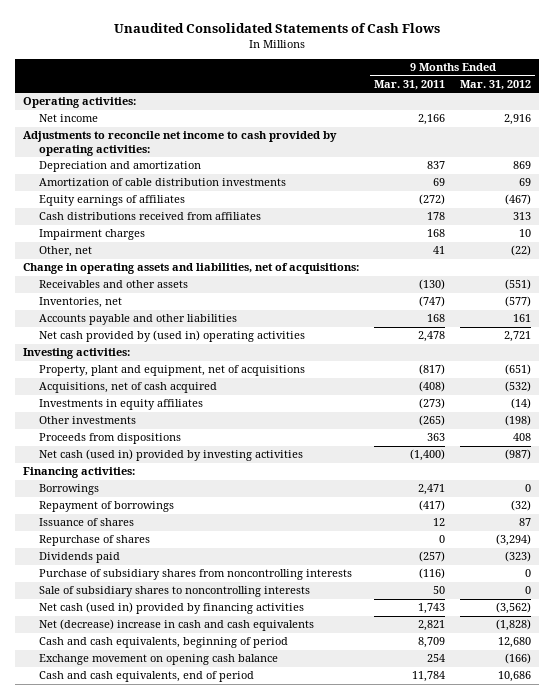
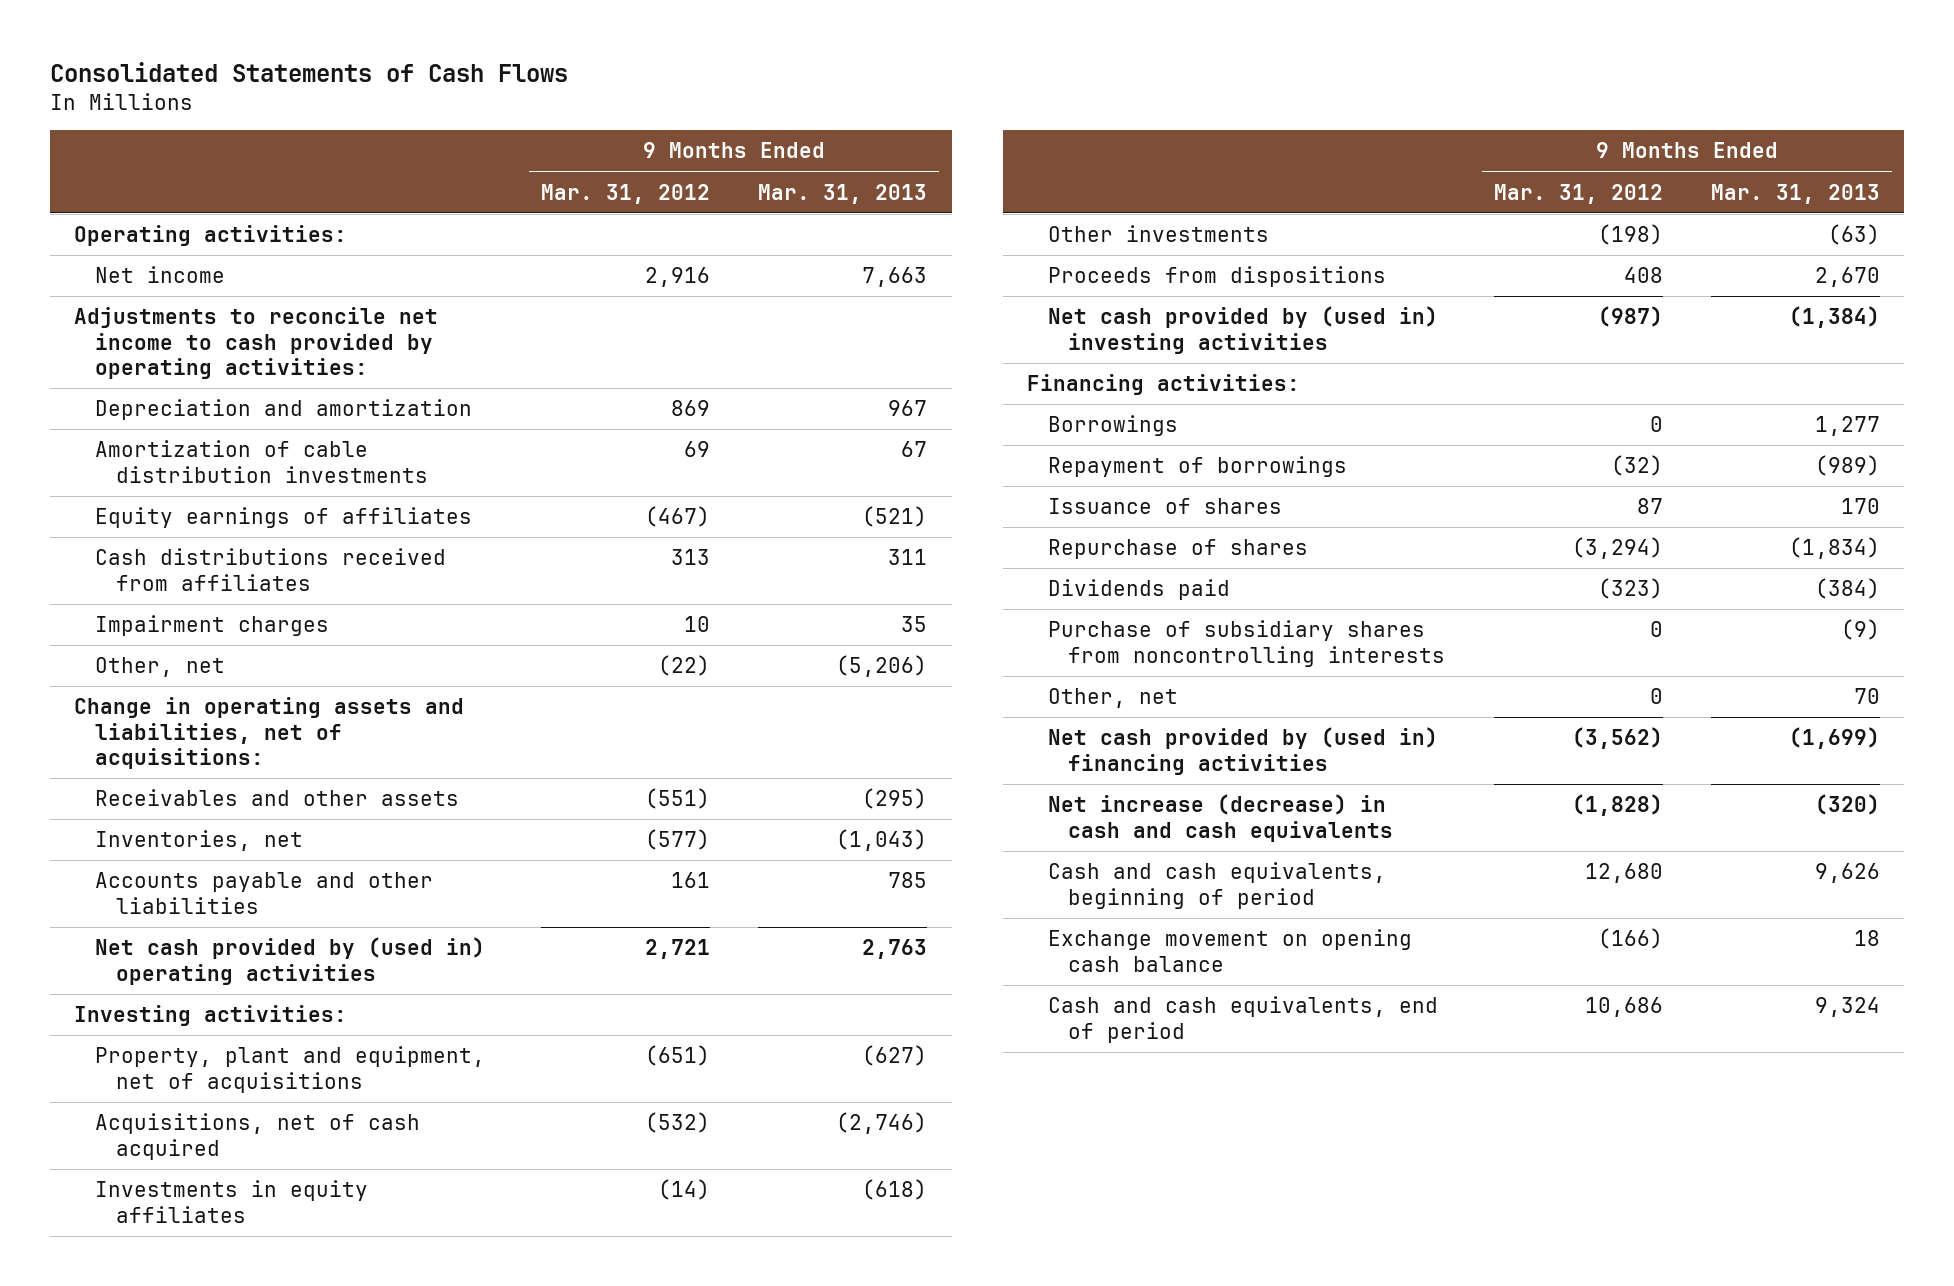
[114,22,441,33] Unaudited Consolidated Statements of Cash Flows -> [50,62,569,83] Consolidated Statements of Cash Flows
[374,80,446,91] Mar. 31, 2011 -> none
none -> [758,183,928,204] Mar. 31, 2013
[39,449,304,462] Net cash (used in) provided by investing activities -> [1047,306,1438,354] Net cash provided by (used in) investing activities
[39,586,311,598] Sale of subsidiary shares to noncontrolling interests -> none
none -> [1047,688,1178,709] Other, net
[39,602,305,615] Net cash (used in) provided by financing activities -> [1047,727,1438,775] Net cash provided by (used in) financing activities
[39,619,315,632] Net (decrease) increase in cash and cash equivalents -> [1047,794,1394,842] Net increase (decrease) in cash and cash equivalents

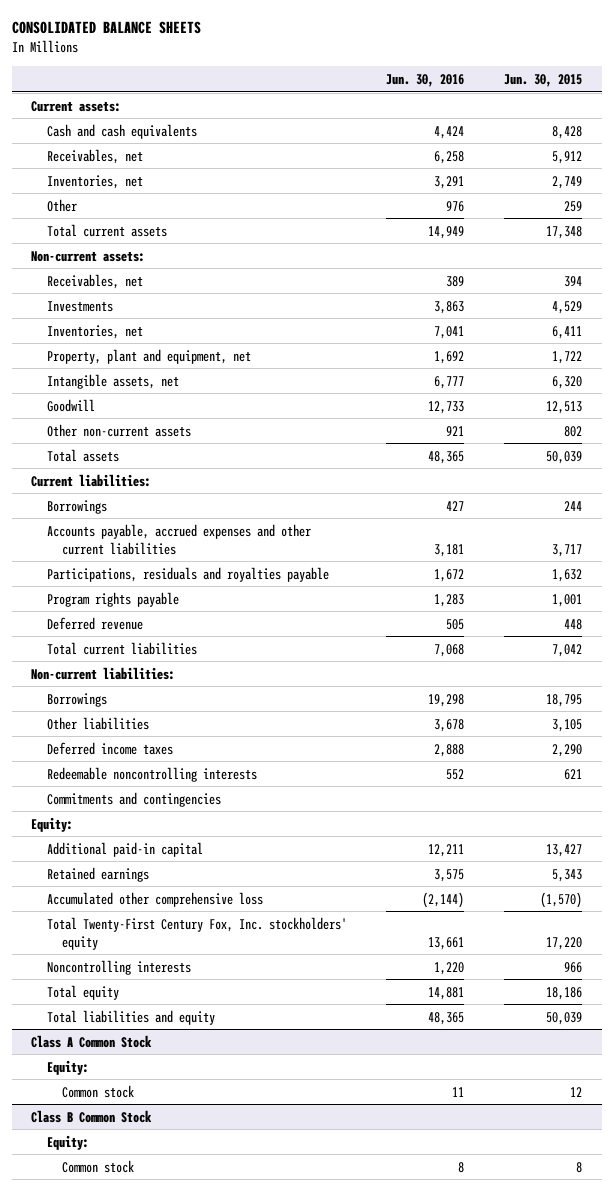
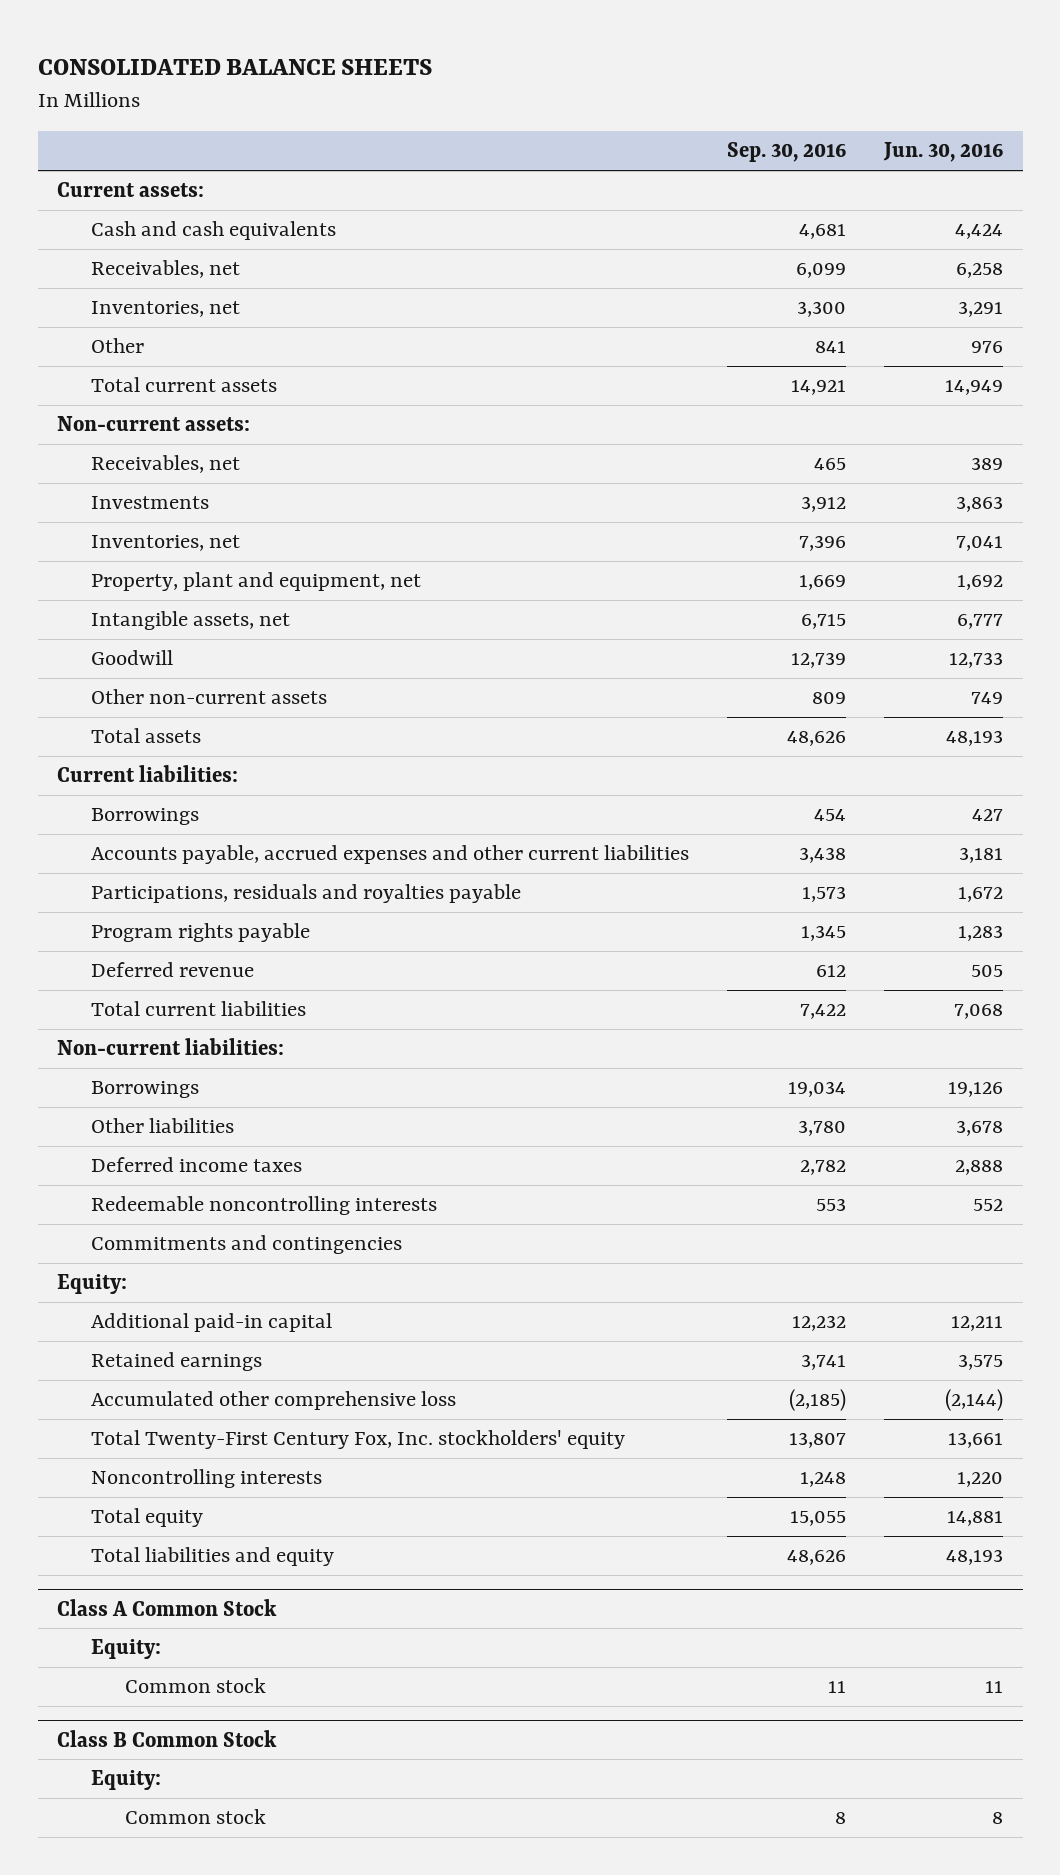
[503,73,582,87] Jun. 30, 2015 -> none
none -> [727,142,847,163] Sep. 30, 2016
[446,425,465,436] 921 -> [971,692,1004,705] 749
[428,450,465,464] 48,365 -> [946,730,1004,747] 48,193
[428,693,465,707] 19,298 -> [948,1082,1004,1098] 19,126
[428,1011,465,1025] 48,365 -> [946,1549,1004,1566] 48,193

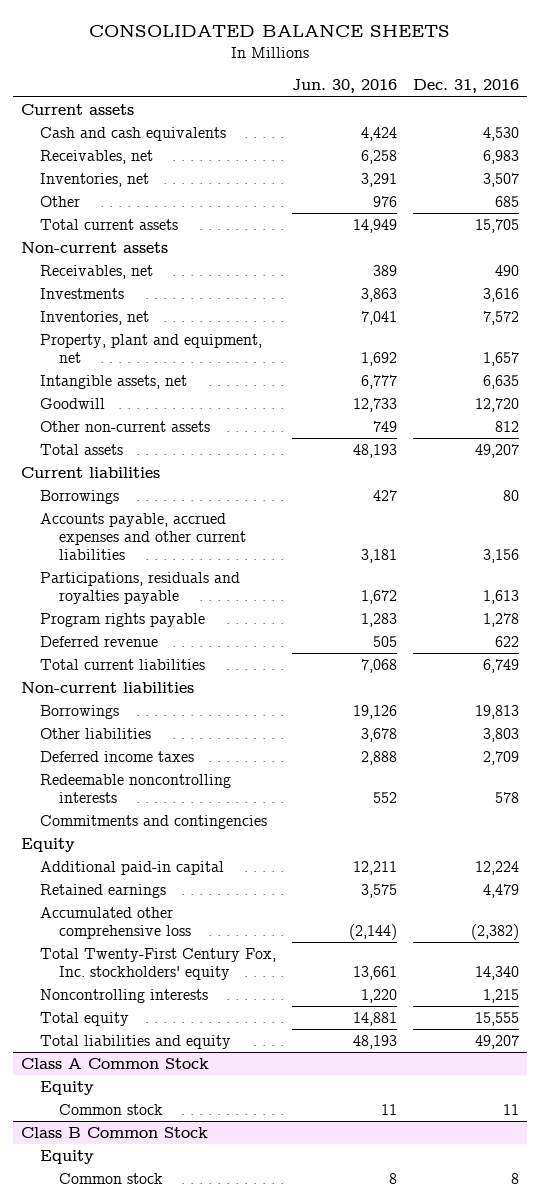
[727,142,847,163] Sep. 30, 2016 -> none
none -> [413,79,520,94] Dec. 31, 2016
[56,182,204,198] Current assets: -> [21,103,135,115] Current assets
[56,416,250,432] Non-current assets: -> [21,241,169,253] Non-current assets
[56,765,238,783] Current liabilities: -> [21,466,161,478] Current liabilities
[56,1038,284,1056] Non-current liabilities: -> [21,681,195,693] Non-current liabilities
[56,1274,127,1295] Equity: -> [21,837,76,852] Equity
[91,1639,162,1660] Equity: -> [40,1080,95,1095] Equity
[91,1770,162,1791] Equity: -> [40,1149,95,1164] Equity

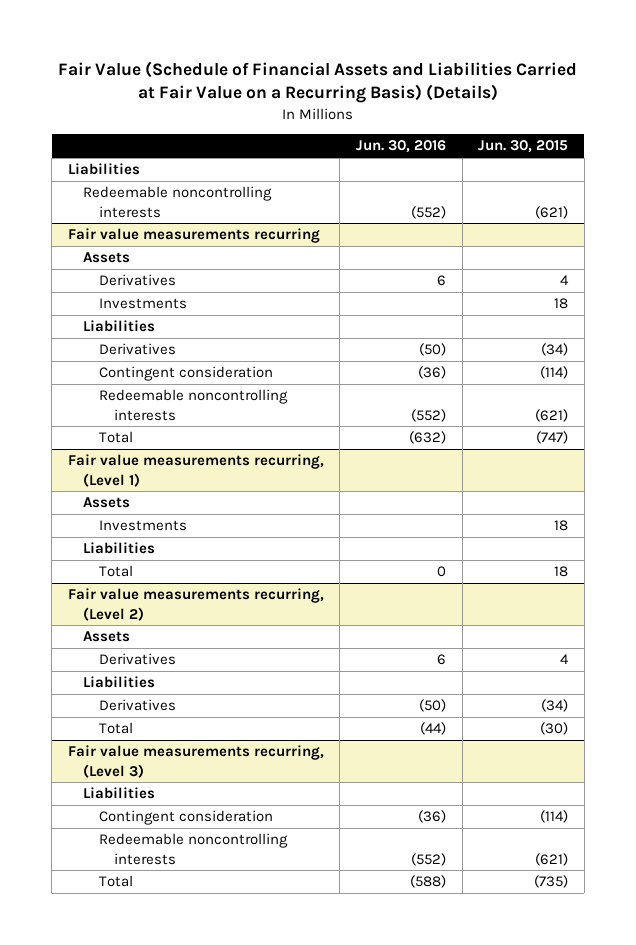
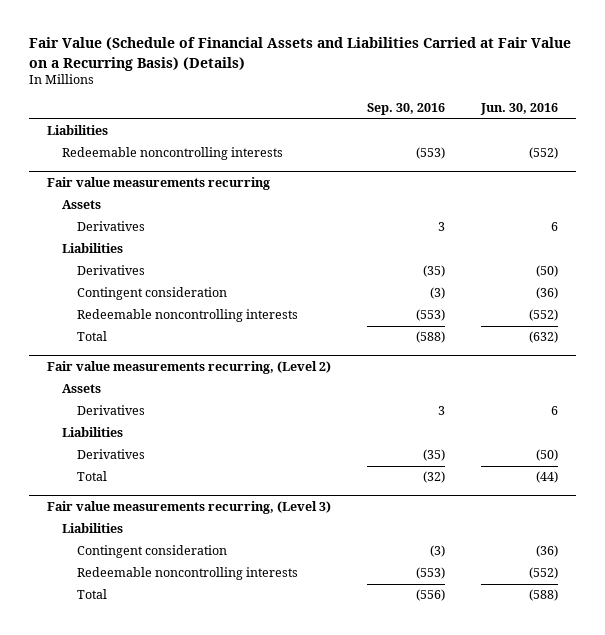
[478,140,569,154] Jun. 30, 2015 -> none
none -> [367,103,446,116] Sep. 30, 2016
[98,298,187,310] Investments -> none
[67,454,324,487] Fair value measurements recurring, (Level 1) -> none
[83,497,131,509] Assets -> none
[98,520,187,532] Investments -> none
[83,542,156,555] Liabilities -> none
[98,565,133,578] Total -> none

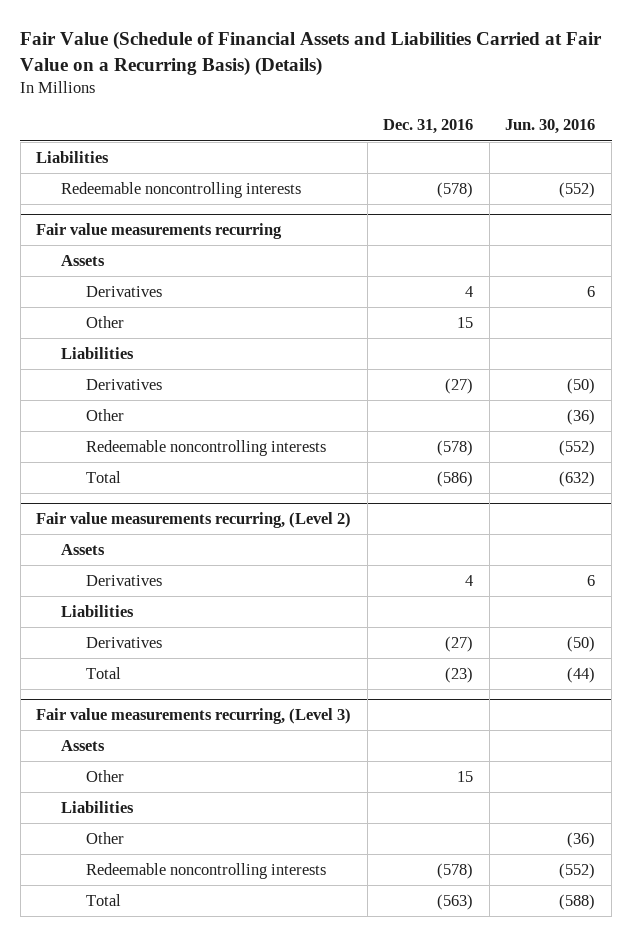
[367,103,446,116] Sep. 30, 2016 -> none
none -> [383,119,474,135] Dec. 31, 2016
none -> [86,316,125,329] Other
[77,287,228,301] Contingent consideration -> none
none -> [86,409,125,422] Other
none -> [61,740,106,752] Assets
none -> [86,770,125,783] Other
[77,545,228,559] Contingent consideration -> none
none -> [86,832,125,845] Other

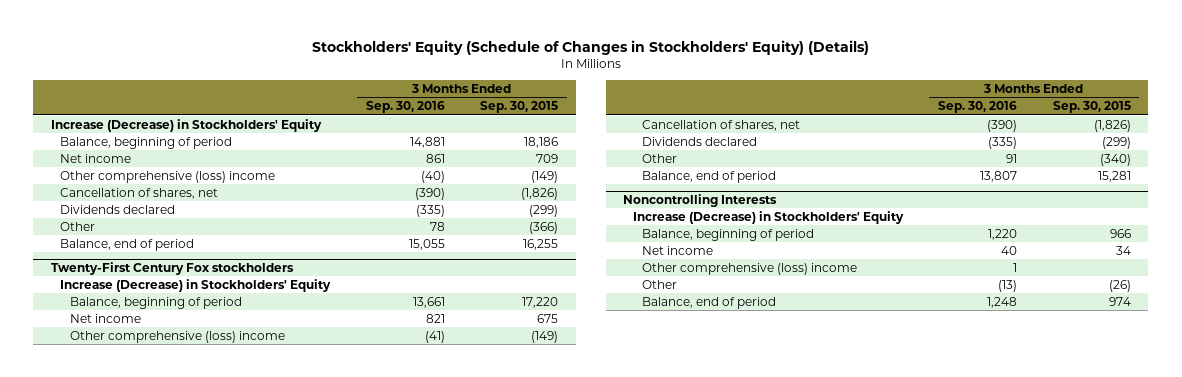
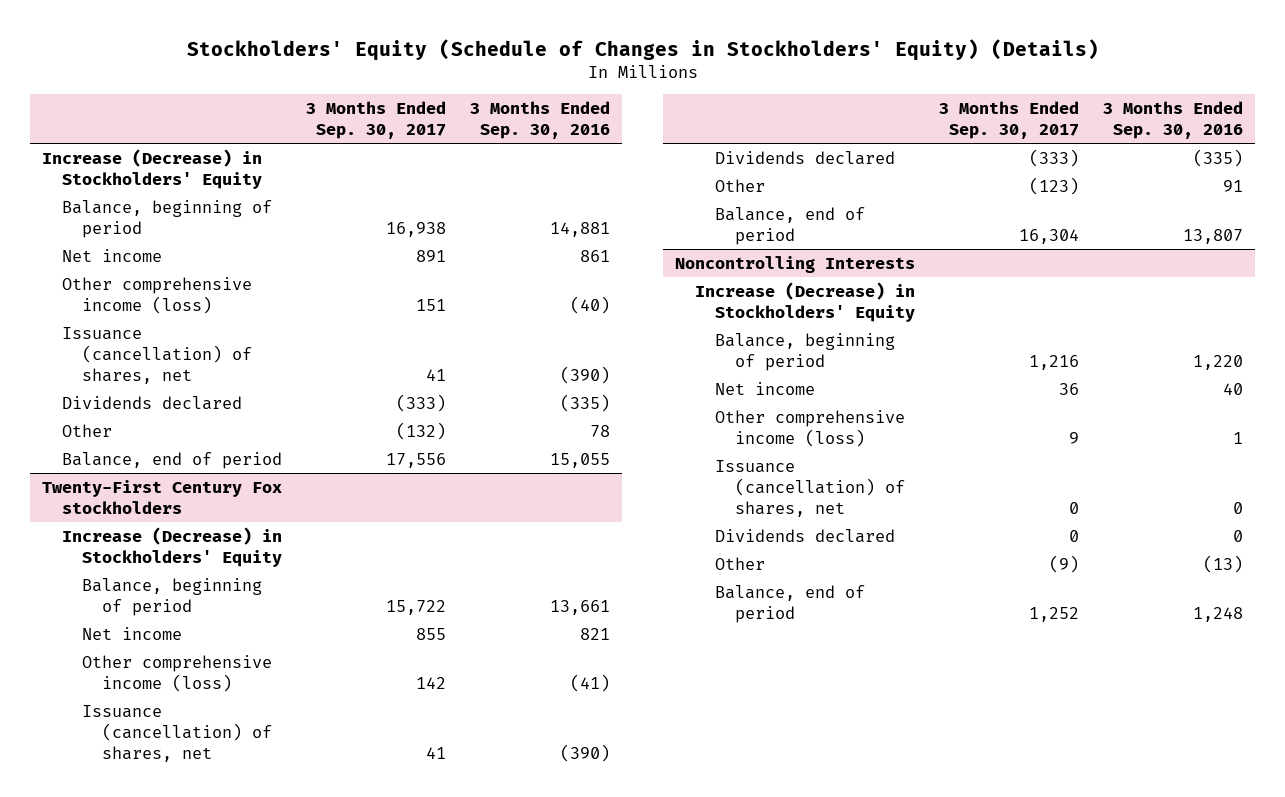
[480,101,559,114] Sep. 30, 2015 -> none
none -> [306,100,447,139] 3 Months Ended Sep. 30, 2017
[60,170,276,183] Other comprehensive (loss) income -> [62,276,253,314] Other comprehensive income (loss)
[60,187,219,199] Cancellation of shares, net -> [62,326,253,384] Issuance (cancellation) of shares, net
[69,330,285,343] Other comprehensive (loss) income -> [82,654,273,692] Other comprehensive income (loss)
[641,119,800,131] Cancellation of shares, net -> [82,704,273,762] Issuance (cancellation) of shares, net
[641,262,857,275] Other comprehensive (loss) income -> [715,409,906,447] Other comprehensive income (loss)
none -> [715,459,906,517] Issuance (cancellation) of shares, net
none -> [715,528,896,543] Dividends declared

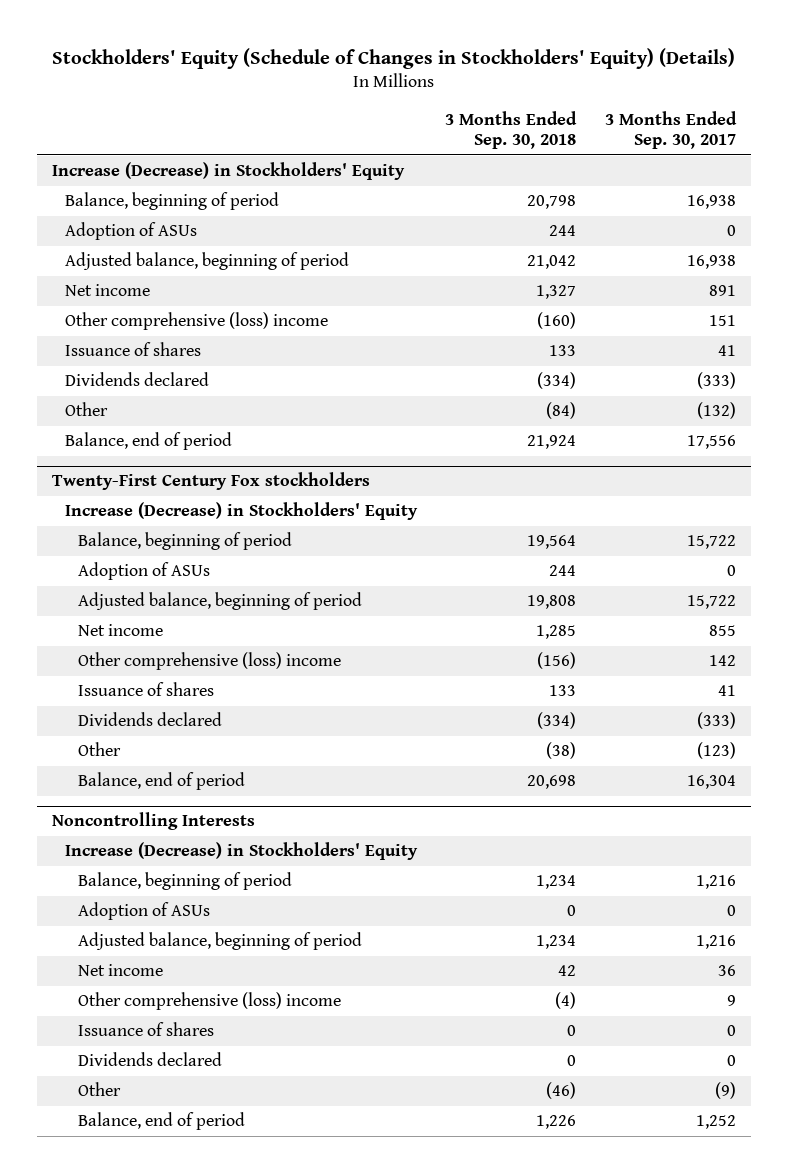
[470,100,611,139] 3 Months Ended Sep. 30, 2016 -> none
none -> [445,111,578,150] 3 Months Ended Sep. 30, 2018
none -> [64,222,197,241] Adoption of ASUs
none -> [64,252,349,271] Adjusted balance, beginning of period
[62,276,253,314] Other comprehensive income (loss) -> [64,312,328,331] Other comprehensive (loss) income
[62,326,253,384] Issuance (cancellation) of shares, net -> [64,342,201,357] Issuance of shares
none -> [77,562,210,581] Adoption of ASUs
none -> [77,592,362,611] Adjusted balance, beginning of period
[82,654,273,692] Other comprehensive income (loss) -> [77,652,341,671] Other comprehensive (loss) income
[82,704,273,762] Issuance (cancellation) of shares, net -> [77,682,214,697] Issuance of shares
none -> [77,902,210,921] Adoption of ASUs
none -> [77,932,362,951] Adjusted balance, beginning of period
[715,409,906,447] Other comprehensive income (loss) -> [77,992,341,1011] Other comprehensive (loss) income
[715,459,906,517] Issuance (cancellation) of shares, net -> [77,1022,214,1037] Issuance of shares

